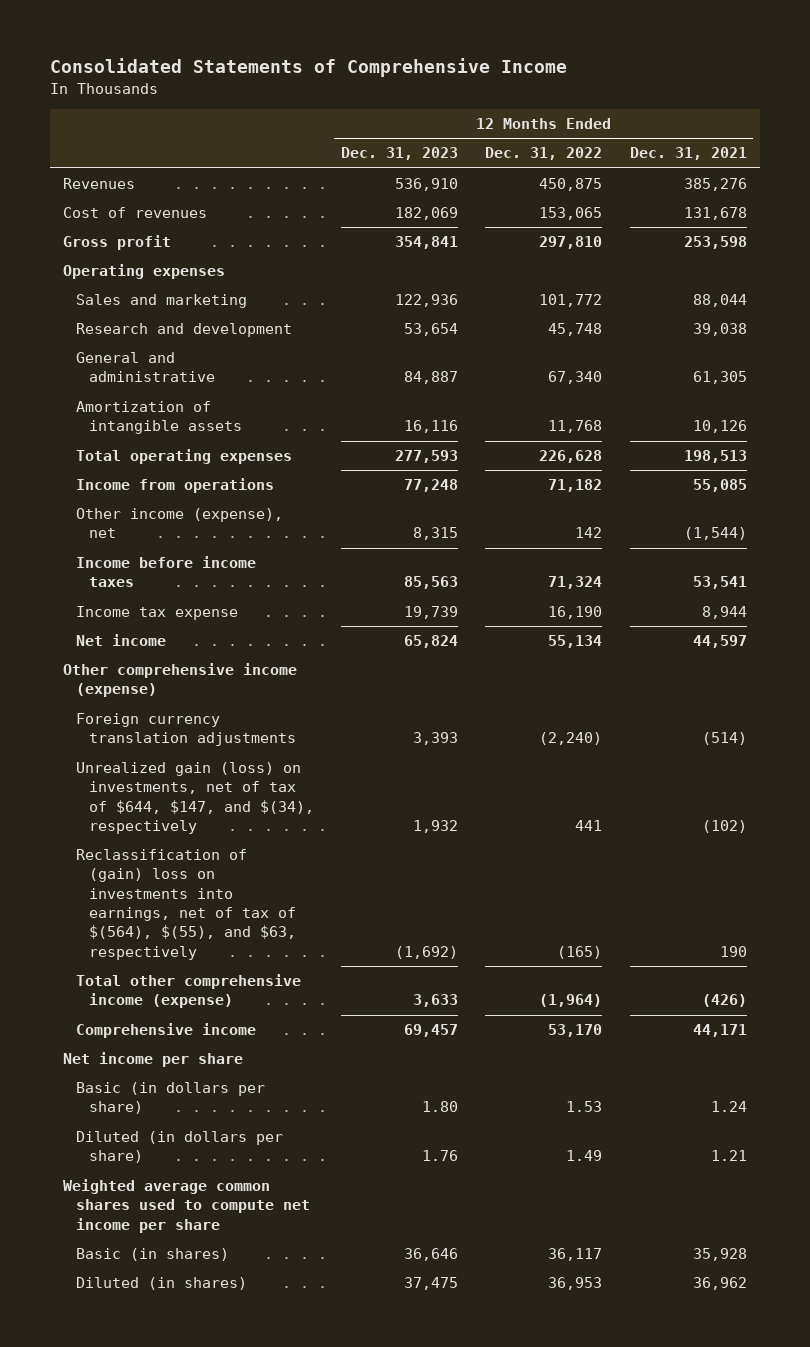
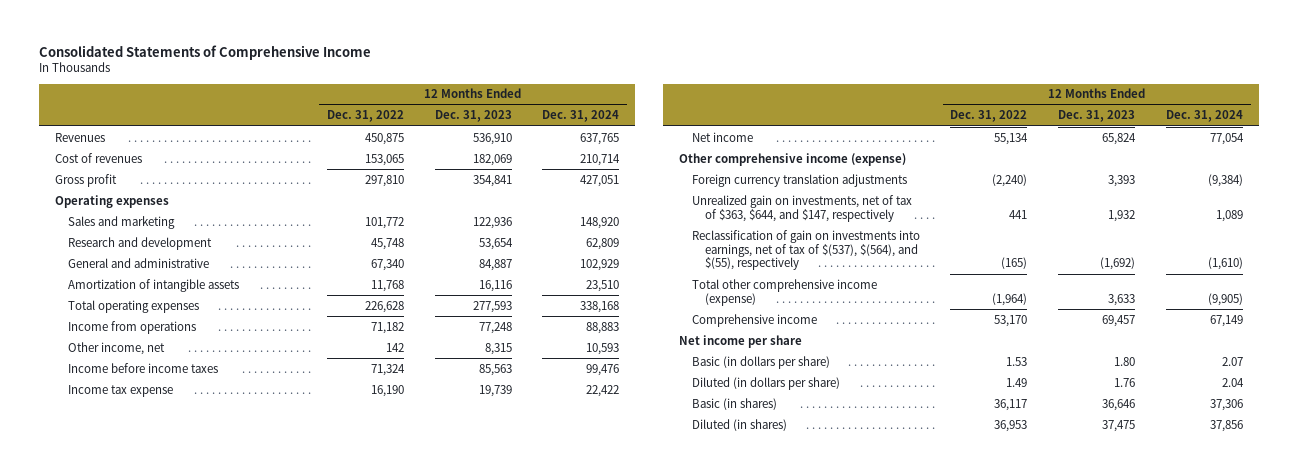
[629,147,747,161] Dec. 31, 2021 -> none
none -> [542,110,620,123] Dec. 31, 2024
[76,508,284,539] Other income (expense), net -> [67,341,165,355] Other income, net
[76,762,314,835] Unrealized gain (loss) on investments, net of tax of $644, $147, and $(34), respectively -> [691,194,912,222] Unrealized gain on investments, net of tax of $363, $644, and $147, respectively
[76,849,296,960] Reclassification of (gain) loss on investments into earnings, net of tax of $(564), $(55), and $63, respectively -> [691,229,920,271] Reclassification of gain on investments into earnings, net of tax of $(537), $(564), and $(55), respectively
[63,1179,311,1233] Weighted average common shares used to compute net income per share -> none

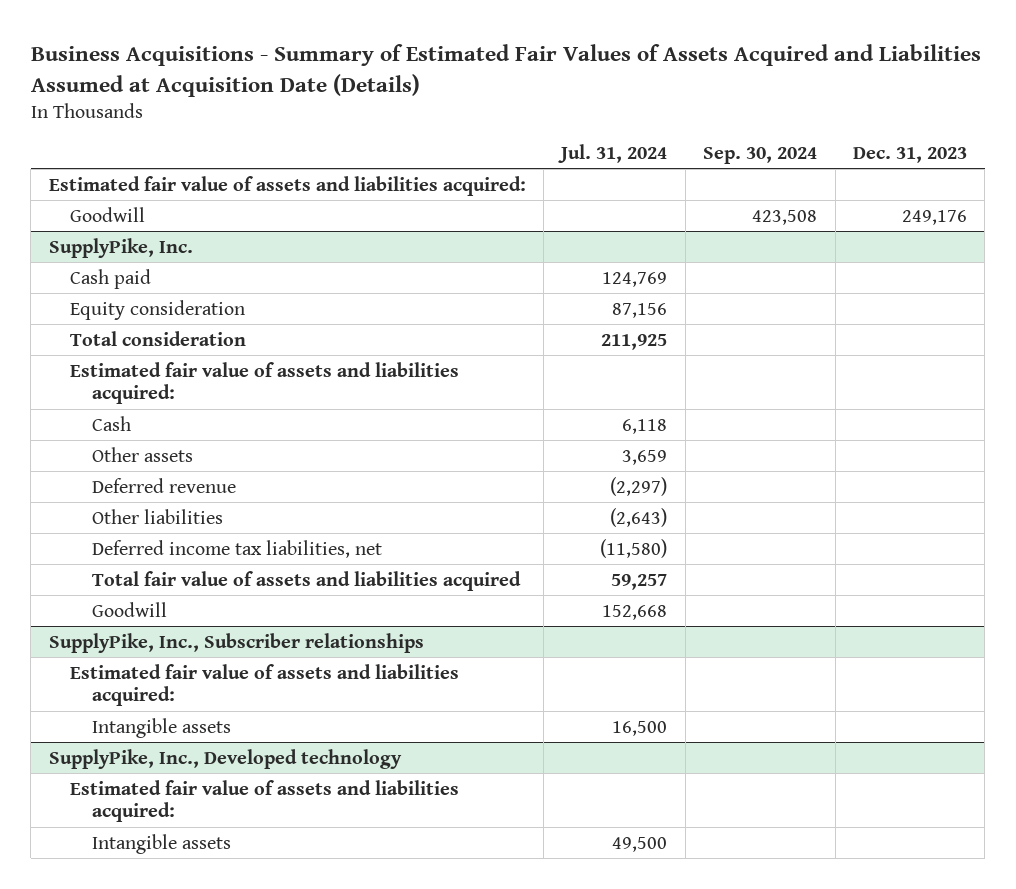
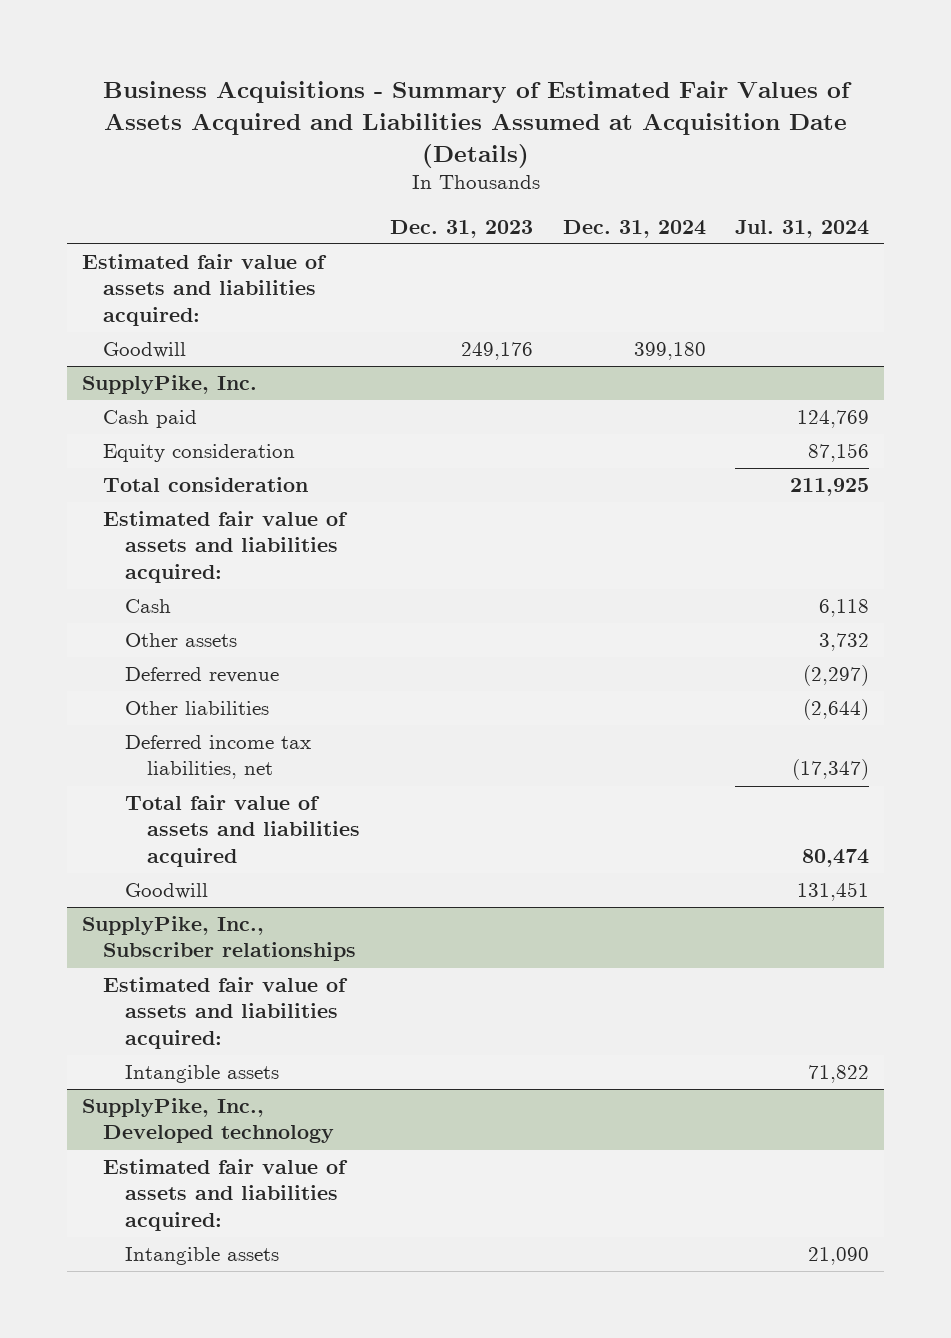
[703,146,818,164] Sep. 30, 2024 -> none
none -> [562,219,706,238] Dec. 31, 2024
[622,449,668,465] 3,659 -> [819,633,870,652] 3,732
[610,507,668,527] (2,643) -> [803,699,870,721] (2,644)
[600,538,668,558] (11,580) -> [792,759,870,781] (17,347)
[611,573,668,590] 59,257 -> [802,848,870,867] 80,474
[602,604,668,620] 152,668 -> [797,882,870,902] 131,451
[612,720,668,736] 16,500 -> [808,1065,870,1084] 71,822
[612,836,668,852] 49,500 -> [808,1247,870,1266] 21,090

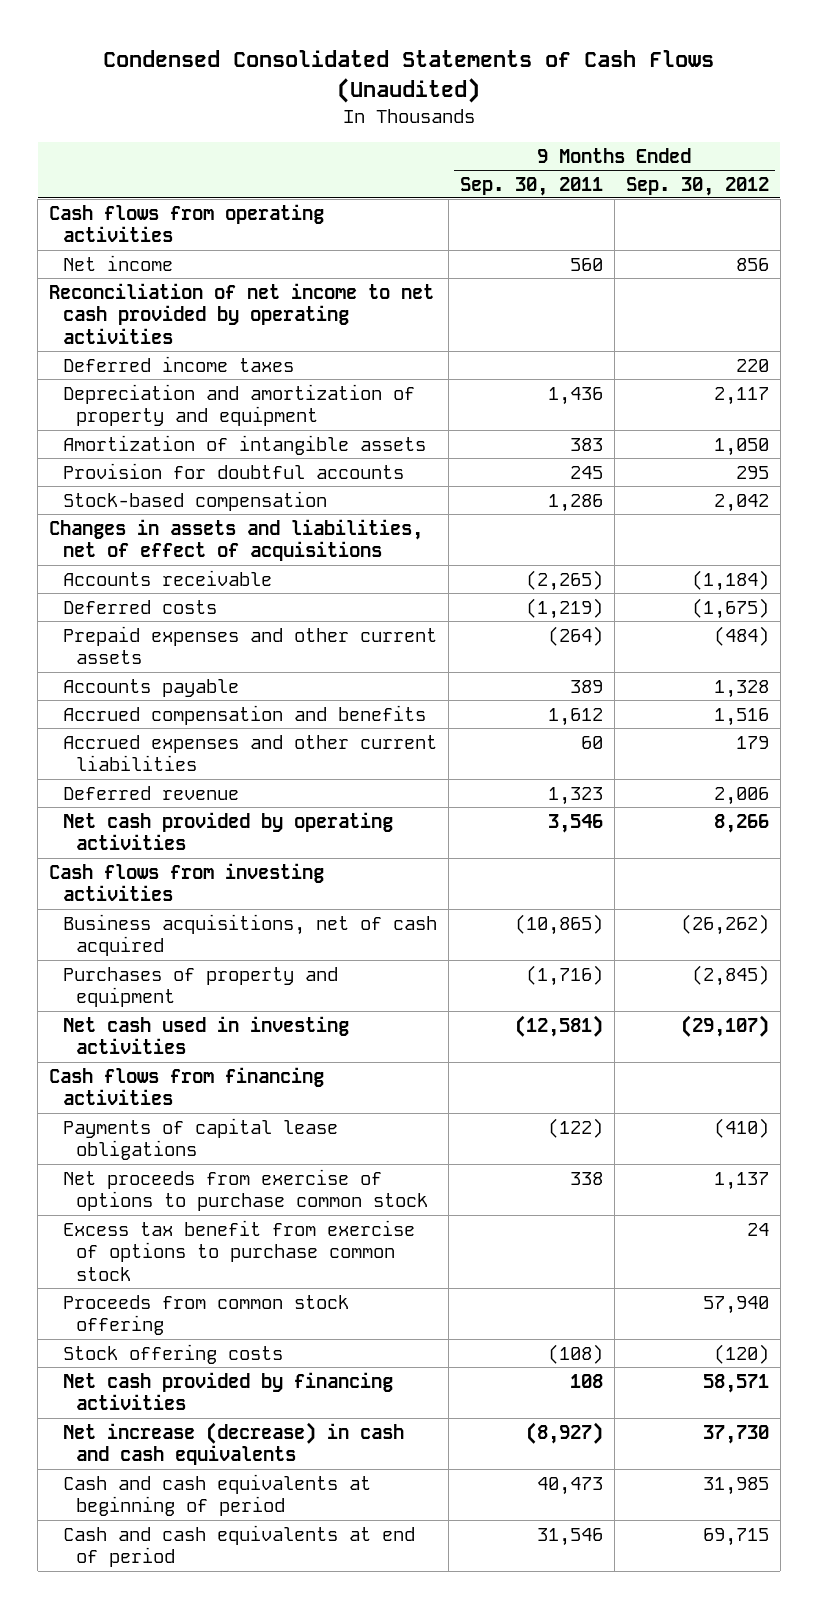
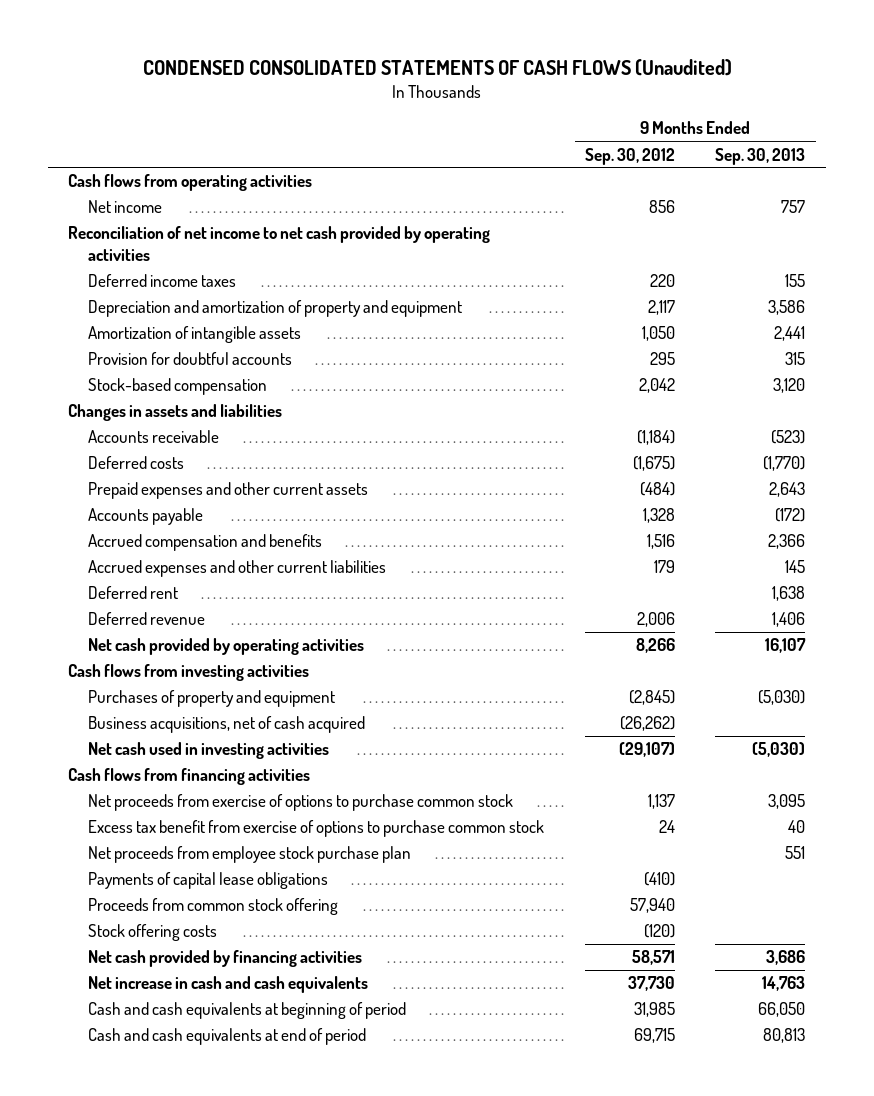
[103,50,715,104] Condensed Consolidated Statements of Cash Flows (Unaudited) -> [142,58,732,76] CONDENSED CONSOLIDATED STATEMENTS OF CASH FLOWS (Unaudited)
[459,176,603,196] Sep. 30, 2011 -> none
none -> [715,147,806,165] Sep. 30, 2013
[49,518,424,562] Changes in assets and liabilities, net of effect of acquisitions -> [68,404,283,422] Changes in assets and liabilities
none -> [88,586,179,600] Deferred rent
[62,913,437,957] Business acquisitions, net of cash acquired -> [88,716,366,734] Business acquisitions, net of cash acquired
none -> [88,846,412,864] Net proceeds from employee stock purchase plan
[62,1117,338,1161] Payments of capital lease obligations -> [88,872,329,890] Payments of capital lease obligations
[62,1421,404,1466] Net increase (decrease) in cash and cash equivalents -> [88,976,369,994] Net increase in cash and cash equivalents

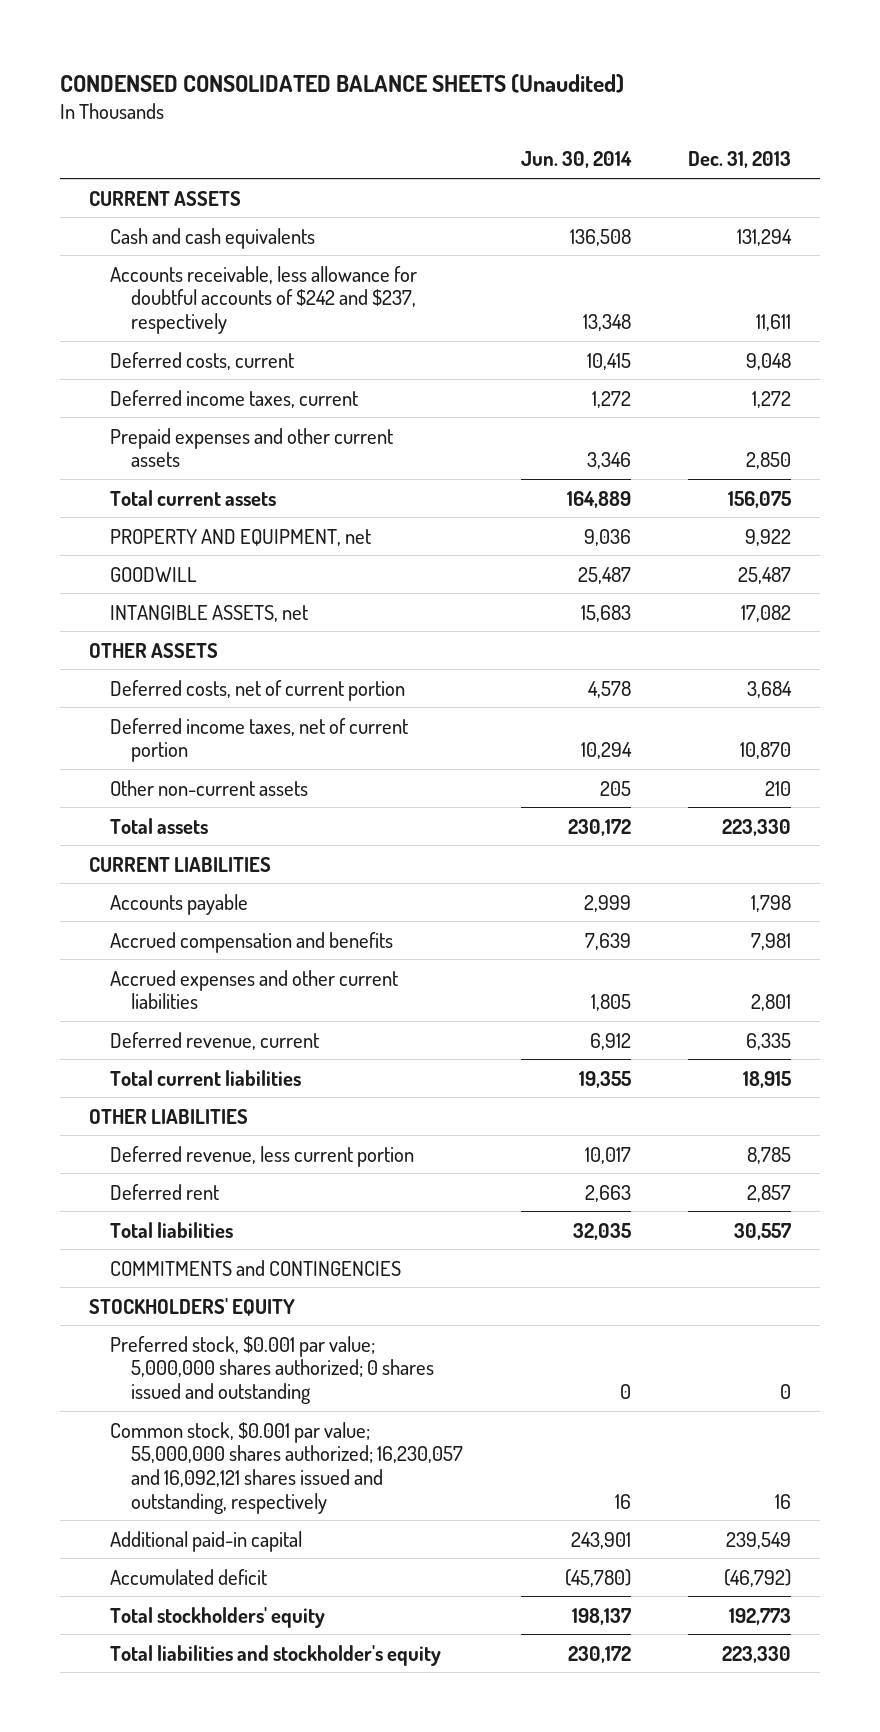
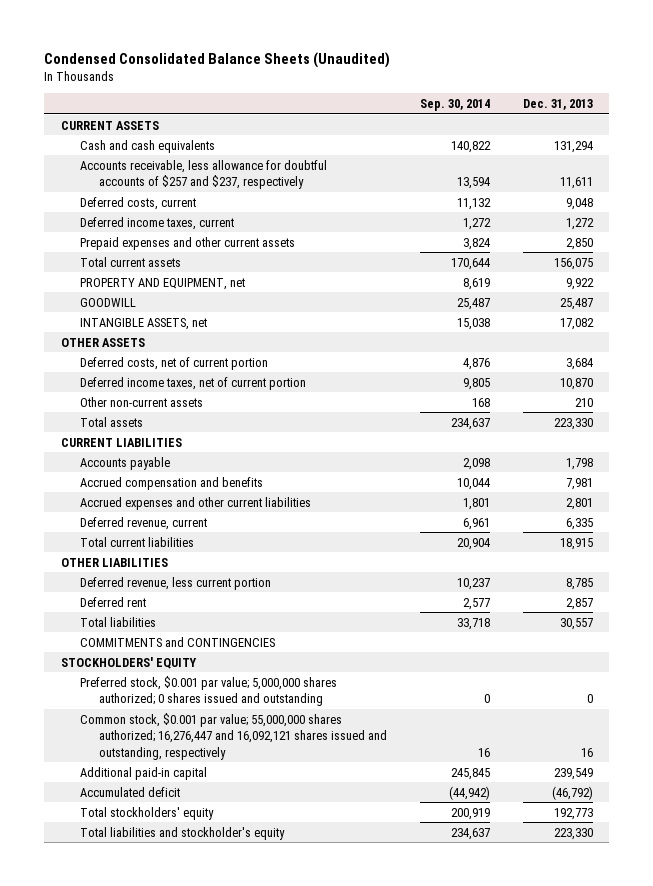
[60,73,625,93] CONDENSED CONSOLIDATED BALANCE SHEETS (Unaudited) -> [44,51,391,68] Condensed Consolidated Balance Sheets (Unaudited)
[520,151,632,169] Jun. 30, 2014 -> none
none -> [419,99,490,112] Sep. 30, 2014
[110,265,418,334] Accounts receivable, less allowance for doubtful accounts of $242 and $237, respectively -> [79,159,327,190] Accounts receivable, less allowance for doubtful accounts of $257 and $237, respectively
[110,1421,464,1514] Common stock, $0.001 par value; 55,000,000 shares authorized; 16,230,057 and 16,092,121 shares issued and outstanding, respectively -> [79,712,387,760] Common stock, $0.001 par value; 55,000,000 shares authorized; 16,276,447 and 16,092,121 shares issued and outstanding, respectively

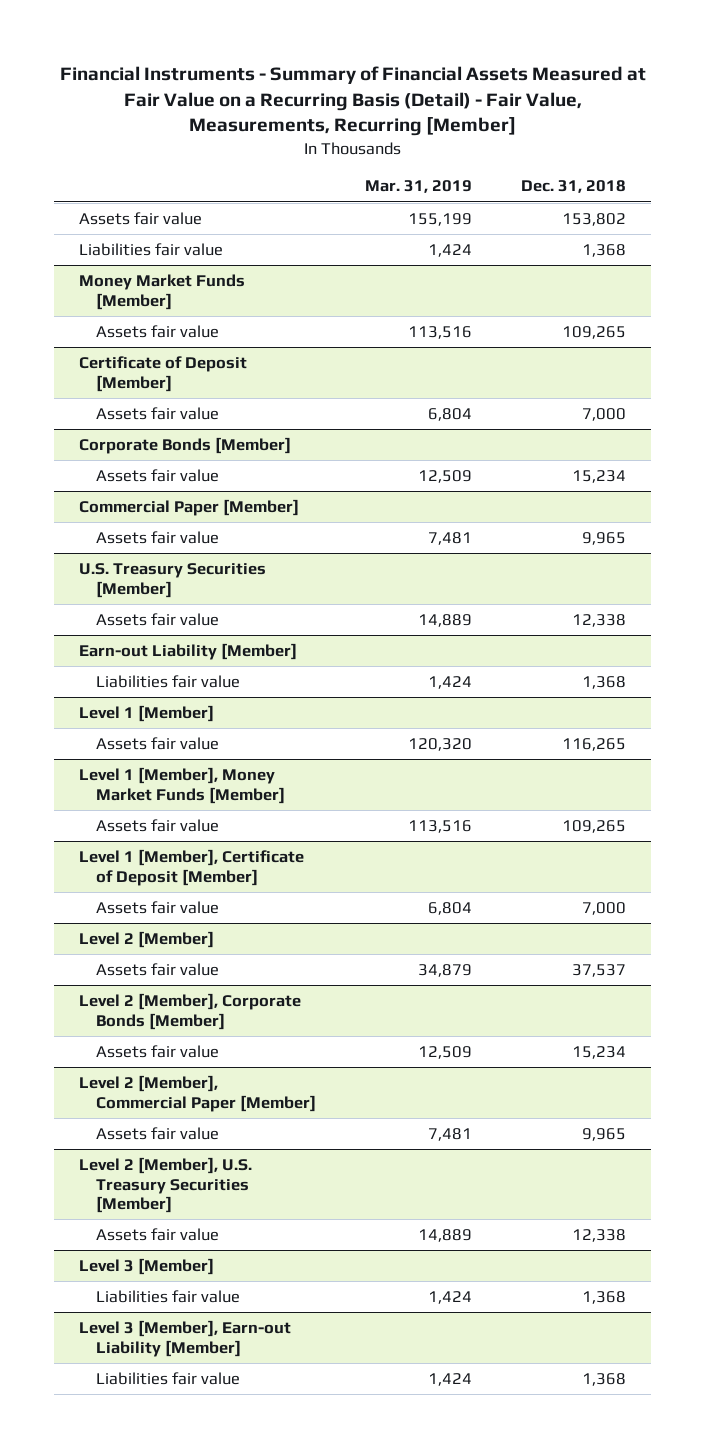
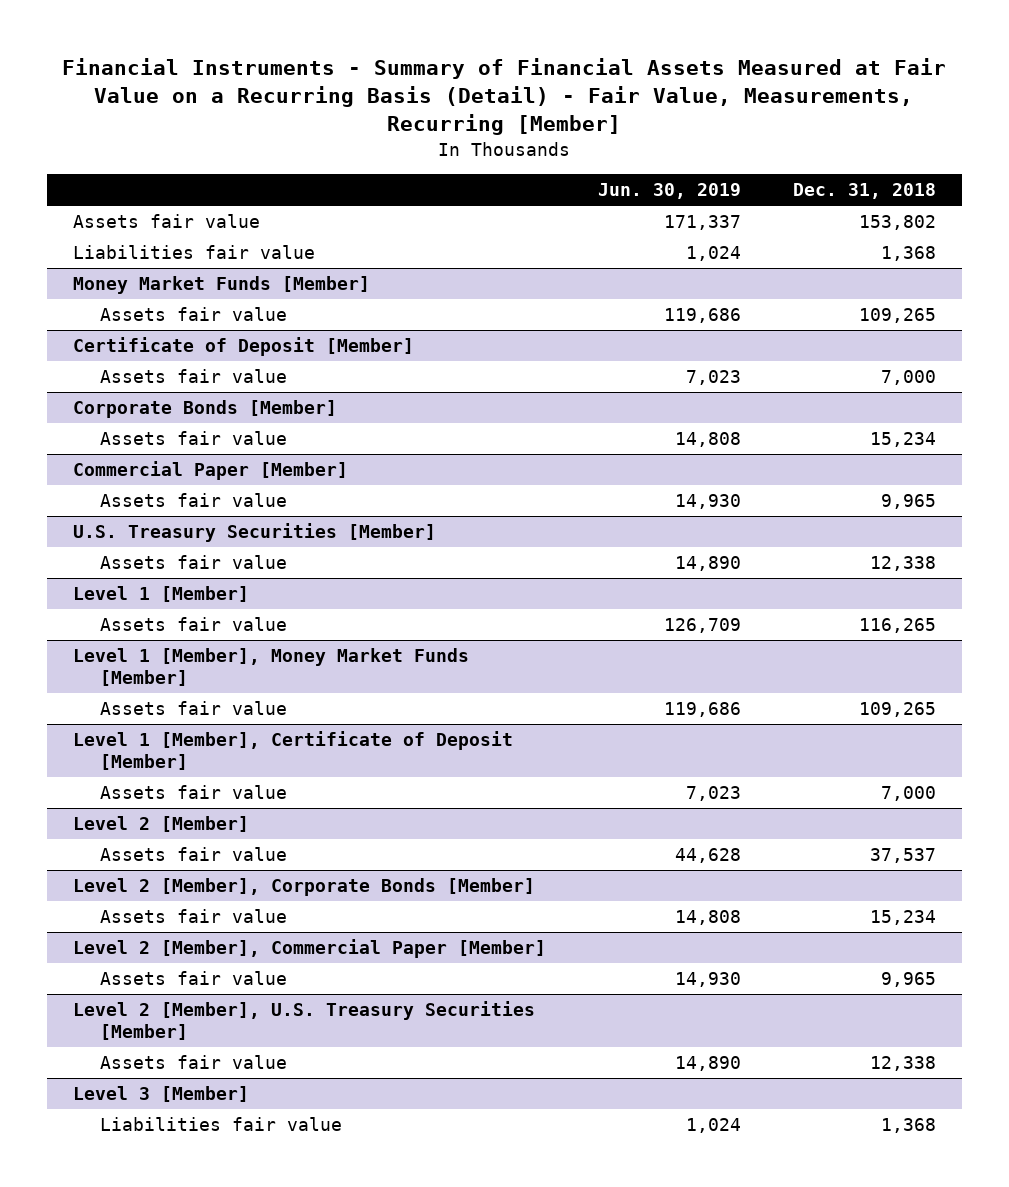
[365,180,473,194] Mar. 31, 2019 -> none
none -> [597,183,741,200] Jun. 30, 2019
[78,643,297,661] Earn-out Liability [Member] -> none
[96,675,241,689] Liabilities fair value -> none
[78,1320,291,1357] Level 3 [Member], Earn-out Liability [Member] -> none
[96,1372,241,1386] Liabilities fair value -> none

